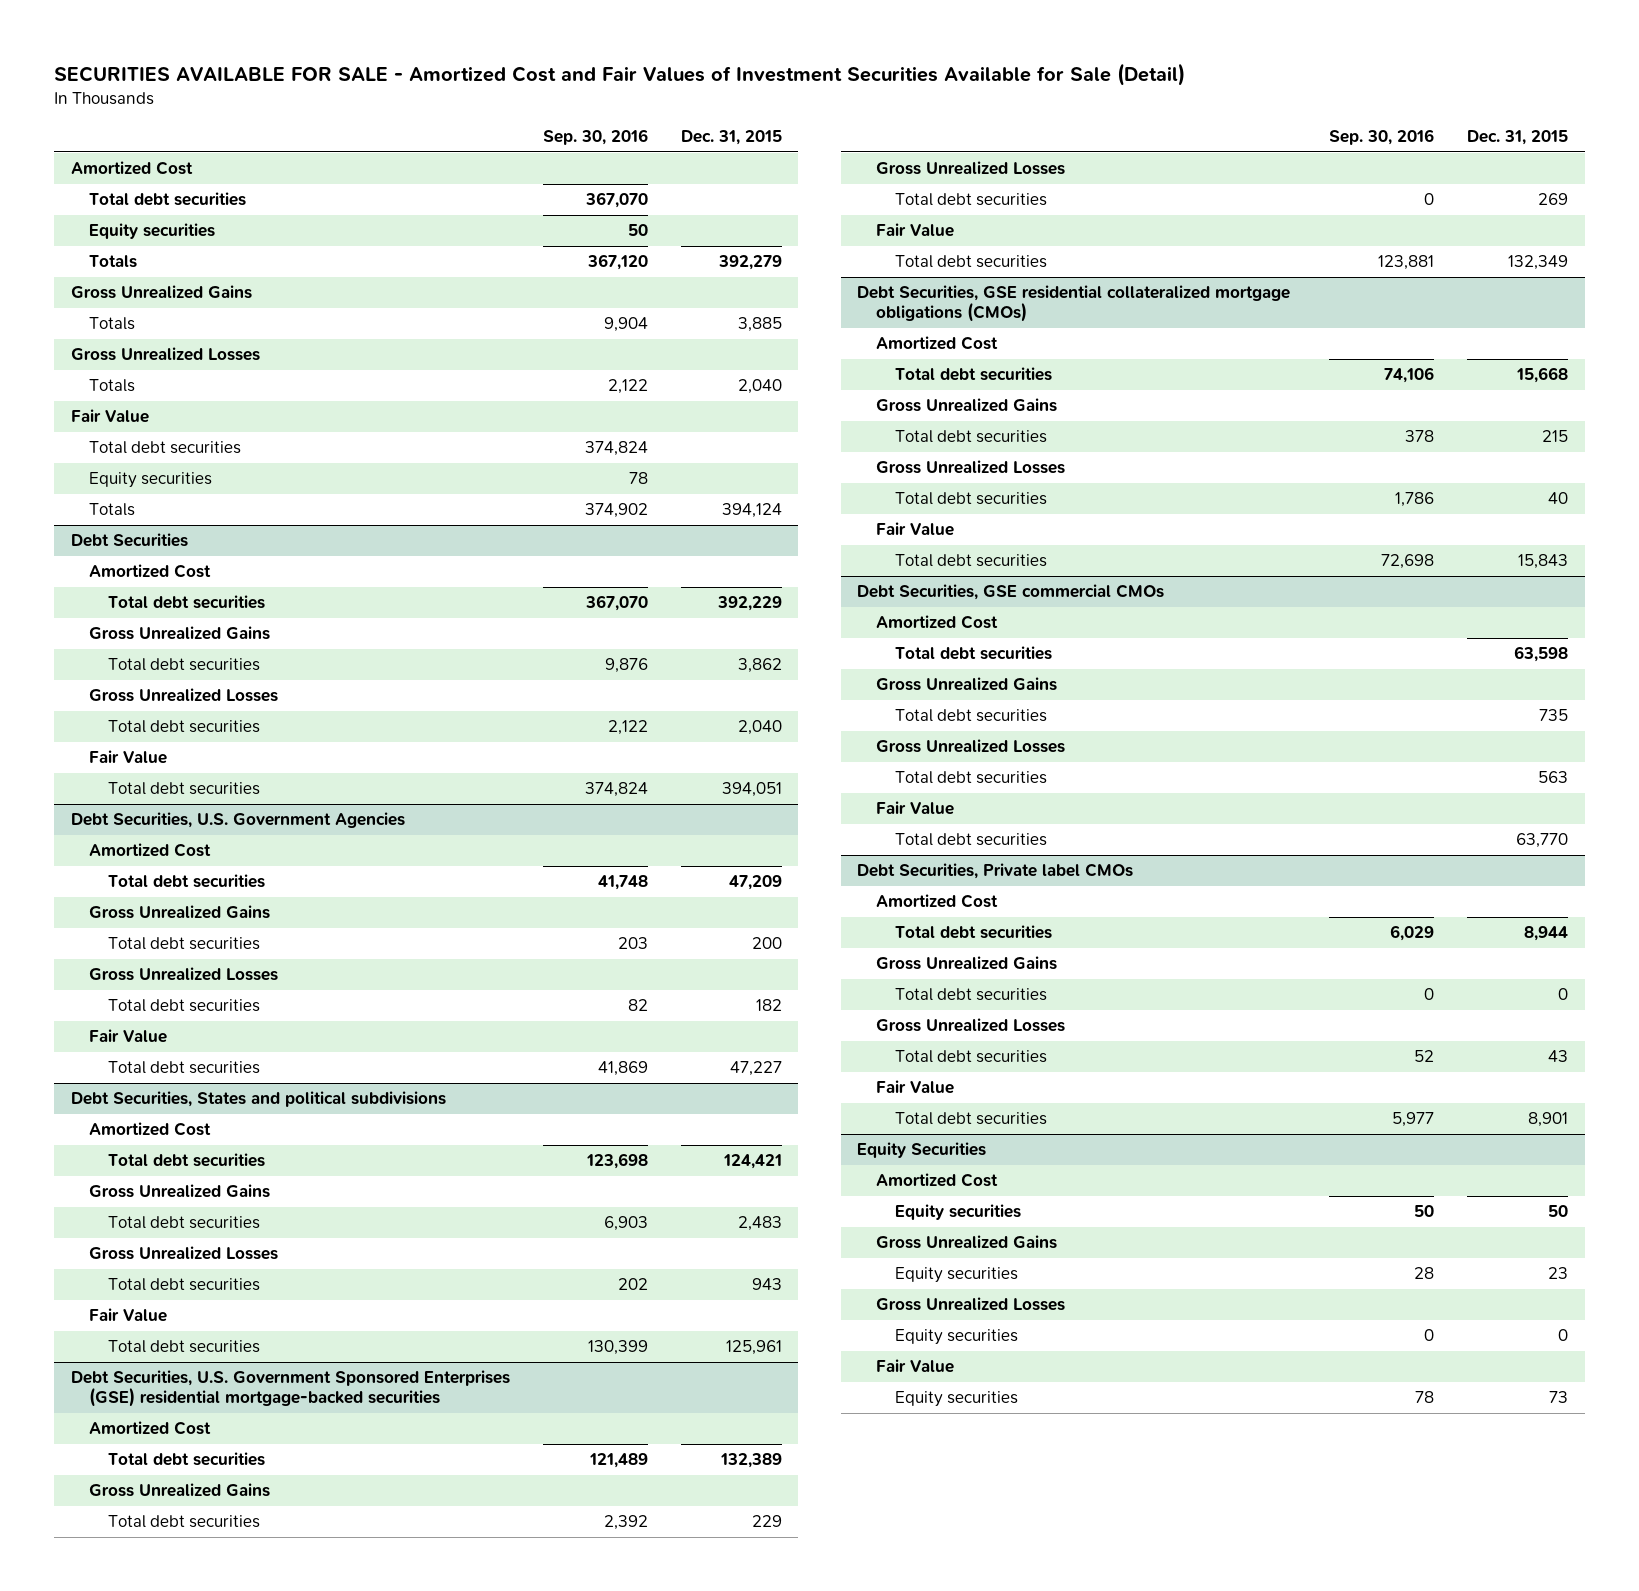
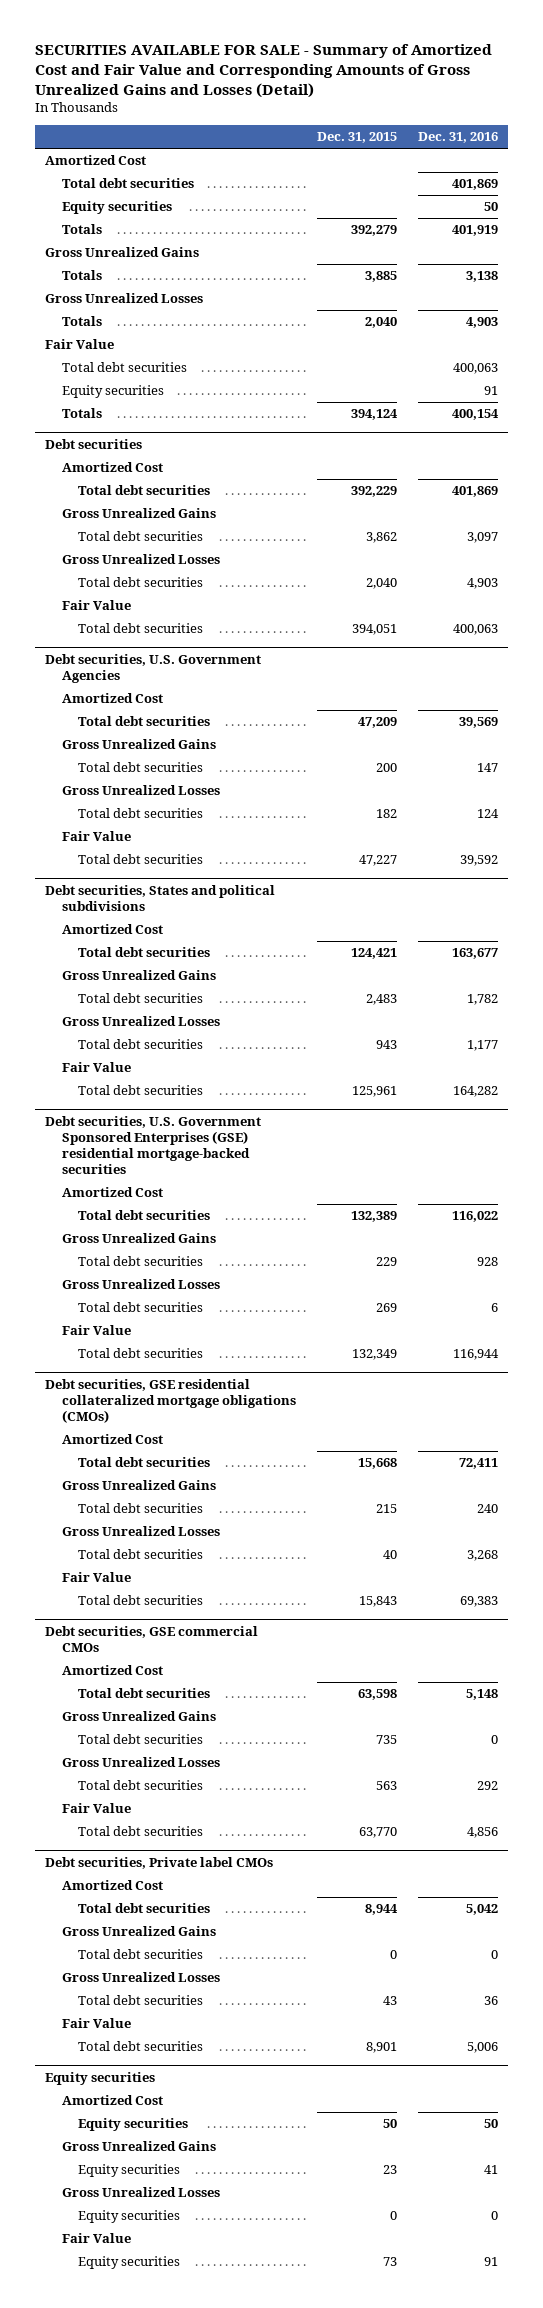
[54,62,1186,86] SECURITIES AVAILABLE FOR SALE - Amortized Cost and Fair Values of Investment Securities Available for Sale (Detail) -> [34,43,492,98] SECURITIES AVAILABLE FOR SALE - Summary of Amortized Cost and Fair Value and Corresponding Amounts of Gross Unrealized Gains and Losses (Detail)
[542,129,648,146] Sep. 30, 2016 -> none
none -> [417,132,498,144] Dec. 31, 2016
[70,533,188,548] Debt Securities -> [45,439,143,450] Debt securities
[70,812,405,829] Debt Securities, U.S. Government Agencies -> [45,654,262,683] Debt securities, U.S. Government Agencies
[70,1091,446,1108] Debt Securities, States and political subdivisions -> [45,885,276,911] Debt securities, States and political subdivisions
[70,1370,510,1408] Debt Securities, U.S. Government Sponsored Enterprises (GSE) residential mortgage-backed securities -> [45,1116,262,1174] Debt securities, U.S. Government Sponsored Enterprises (GSE) residential mortgage-backed securities
[857,285,1291,323] Debt Securities, GSE residential collateralized mortgage obligations (CMOs) -> [45,1379,296,1423] Debt securities, GSE residential collateralized mortgage obligations (CMOs)
[857,584,1165,601] Debt Securities, GSE commercial CMOs -> [45,1626,259,1652] Debt securities, GSE commercial CMOs
[857,863,1134,880] Debt Securities, Private label CMOs -> [45,1857,274,1870] Debt securities, Private label CMOs
[857,1142,987,1159] Equity Securities -> [45,2072,156,2086] Equity securities

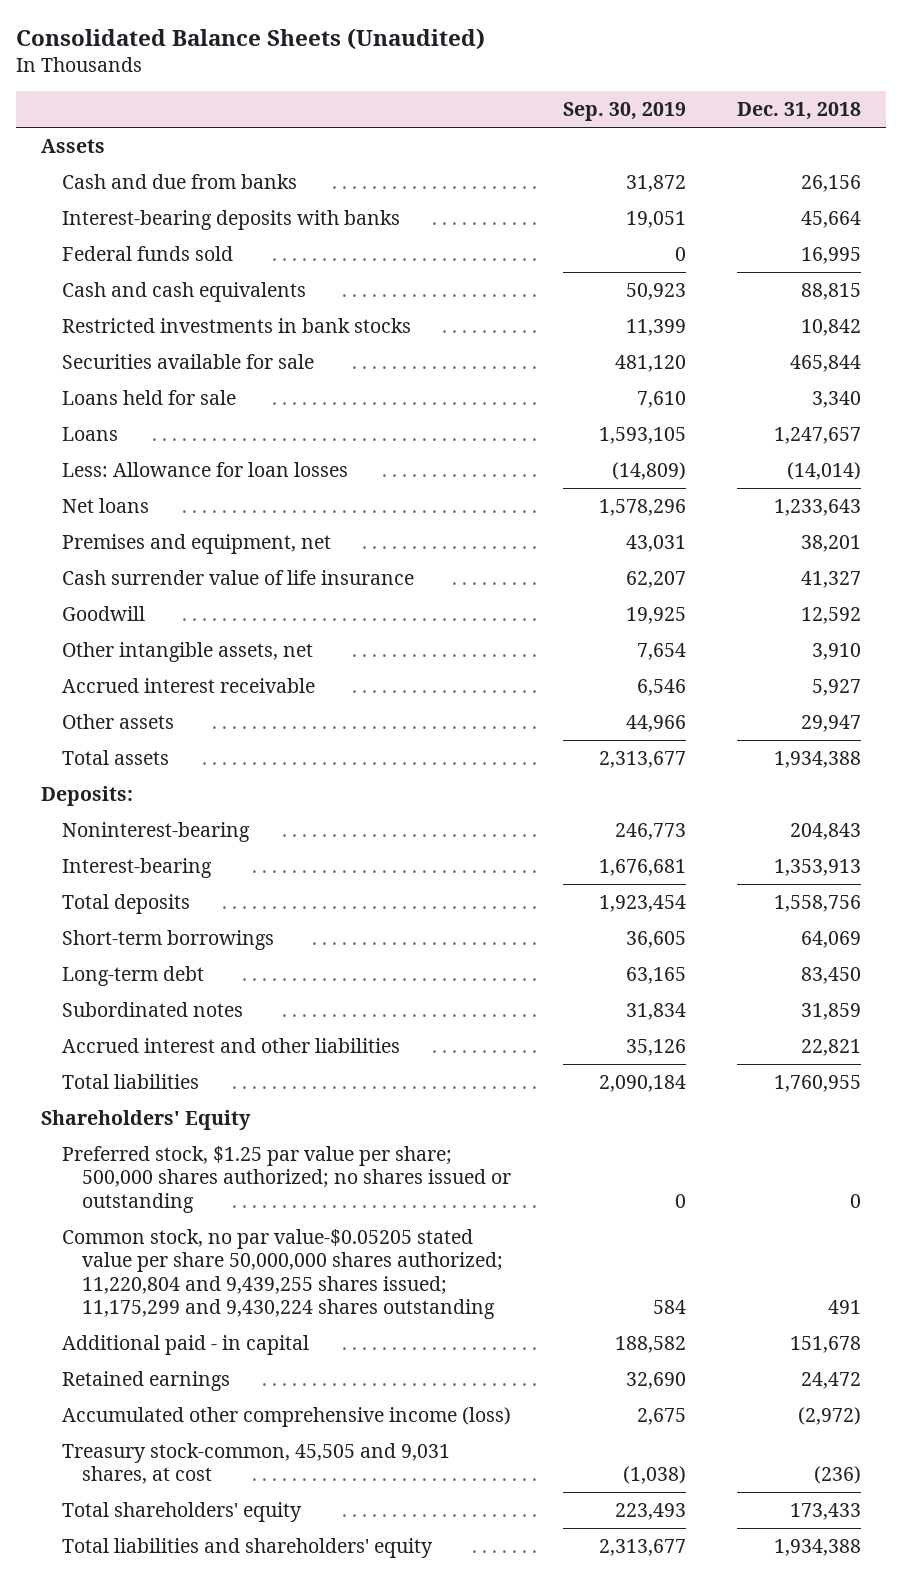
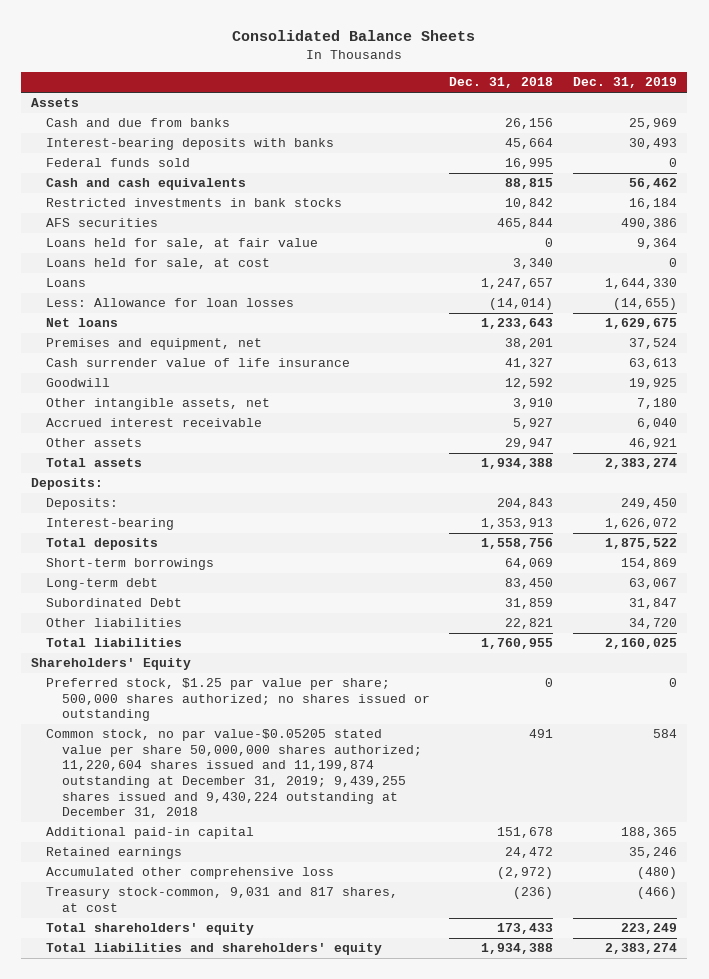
[15,27,485,50] Consolidated Balance Sheets (Unaudited) -> [232,30,476,42] Consolidated Balance Sheets
[562,102,686,122] Sep. 30, 2019 -> none
none -> [573,77,678,89] Dec. 31, 2019
[61,353,314,369] Securities available for sale -> [46,218,159,228] AFS securities
none -> [46,238,319,250] Loans held for sale, at fair value
[61,389,236,405] Loans held for sale -> [46,258,271,270] Loans held for sale, at cost
[61,821,250,842] Noninterest-bearing -> [46,498,119,511] Deposits:
[61,1001,243,1017] Subordinated notes -> [46,598,183,608] Subordinated Debt
[61,1037,400,1053] Accrued interest and other liabilities -> [46,618,183,628] Other liabilities
[61,1228,504,1320] Common stock, no par value-$0.05205 stated value per share 50,000,000 shares authorized; 11,220,804 and 9,439,255 shares issued; 11,175,299 and 9,430,224 shares outstanding -> [46,729,422,819] Common stock, no par value-$0.05205 stated value per share 50,000,000 shares authorized; 11,220,604 shares issued and 11,199,874 outstanding at December 31, 2019; 9,439,255 shares issued and 9,430,224 outstanding at December 31, 2018
[61,1334,309,1355] Additional paid - in capital -> [46,827,255,840] Additional paid-in capital
[61,1406,511,1427] Accumulated other comprehensive income (loss) -> [46,867,335,880] Accumulated other comprehensive loss
[61,1442,450,1485] Treasury stock-common, 45,505 and 9,031 shares, at cost -> [46,887,399,912] Treasury stock-common, 9,031 and 817 shares, at cost

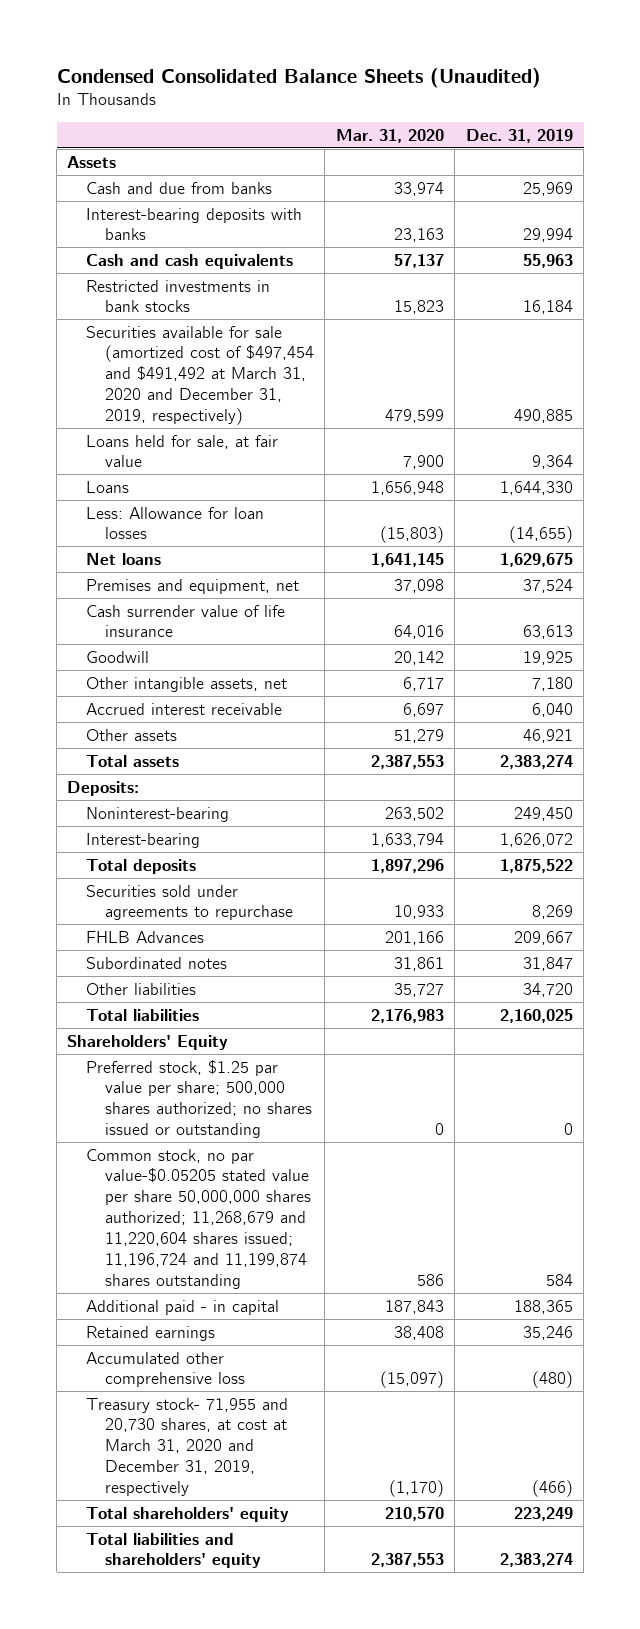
[232,30,476,42] Consolidated Balance Sheets -> [56,67,541,88] Condensed Consolidated Balance Sheets (Unaudited)
[449,77,554,89] Dec. 31, 2018 -> none
none -> [335,128,444,143] Mar. 31, 2020
[46,158,191,168] Federal funds sold -> none
[629,138,678,150] 30,493 -> [522,228,573,243] 29,994
[629,178,678,190] 56,462 -> [522,253,573,268] 55,963
[46,218,159,228] AFS securities -> none
none -> [86,325,315,426] Securities available for sale (amortized cost of $497,454 and $491,492 at March 31, 2020 and December 31, 2019, respectively)
[46,258,271,270] Loans held for sale, at cost -> none
[46,498,119,511] Deposits: -> [86,806,230,822] Noninterest-bearing
[46,558,215,571] Short-term borrowings -> none
[46,578,159,591] Long-term debt -> none
none -> [86,884,294,921] Securities sold under agreements to repurchase
none -> [86,930,205,943] FHLB Advances
[46,598,183,608] Subordinated Debt -> [86,956,228,969] Subordinated notes
[46,729,422,819] Common stock, no par value-$0.05205 stated value per share 50,000,000 shares authorized; 11,220,604 shares issued and 11,199,874 outstanding at December 31, 2019; 9,439,255 shares issued and 9,430,224 outstanding at December 31, 2018 -> [86,1148,312,1289] Common stock, no par value-$0.05205 stated value per share 50,000,000 shares authorized; 11,268,679 and 11,220,604 shares issued; 11,196,724 and 11,199,874 shares outstanding
[46,827,255,840] Additional paid-in capital -> [86,1299,280,1315] Additional paid - in capital
[46,887,399,912] Treasury stock-common, 9,031 and 817 shares, at cost -> [86,1397,289,1497] Treasury stock- 71,955 and 20,730 shares, at cost at March 31, 2020 and December 31, 2019, respectively

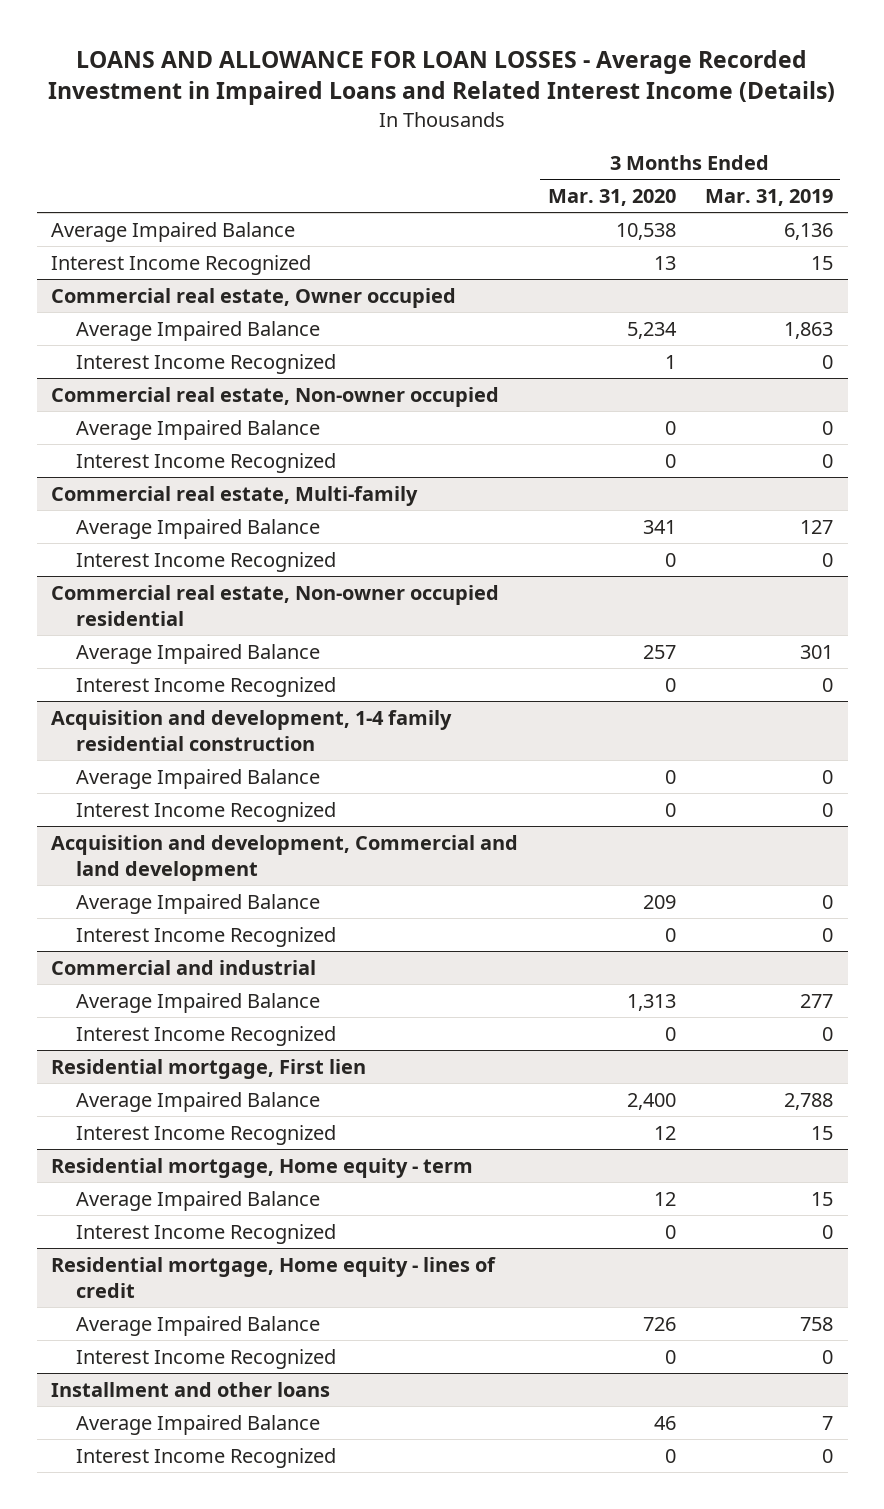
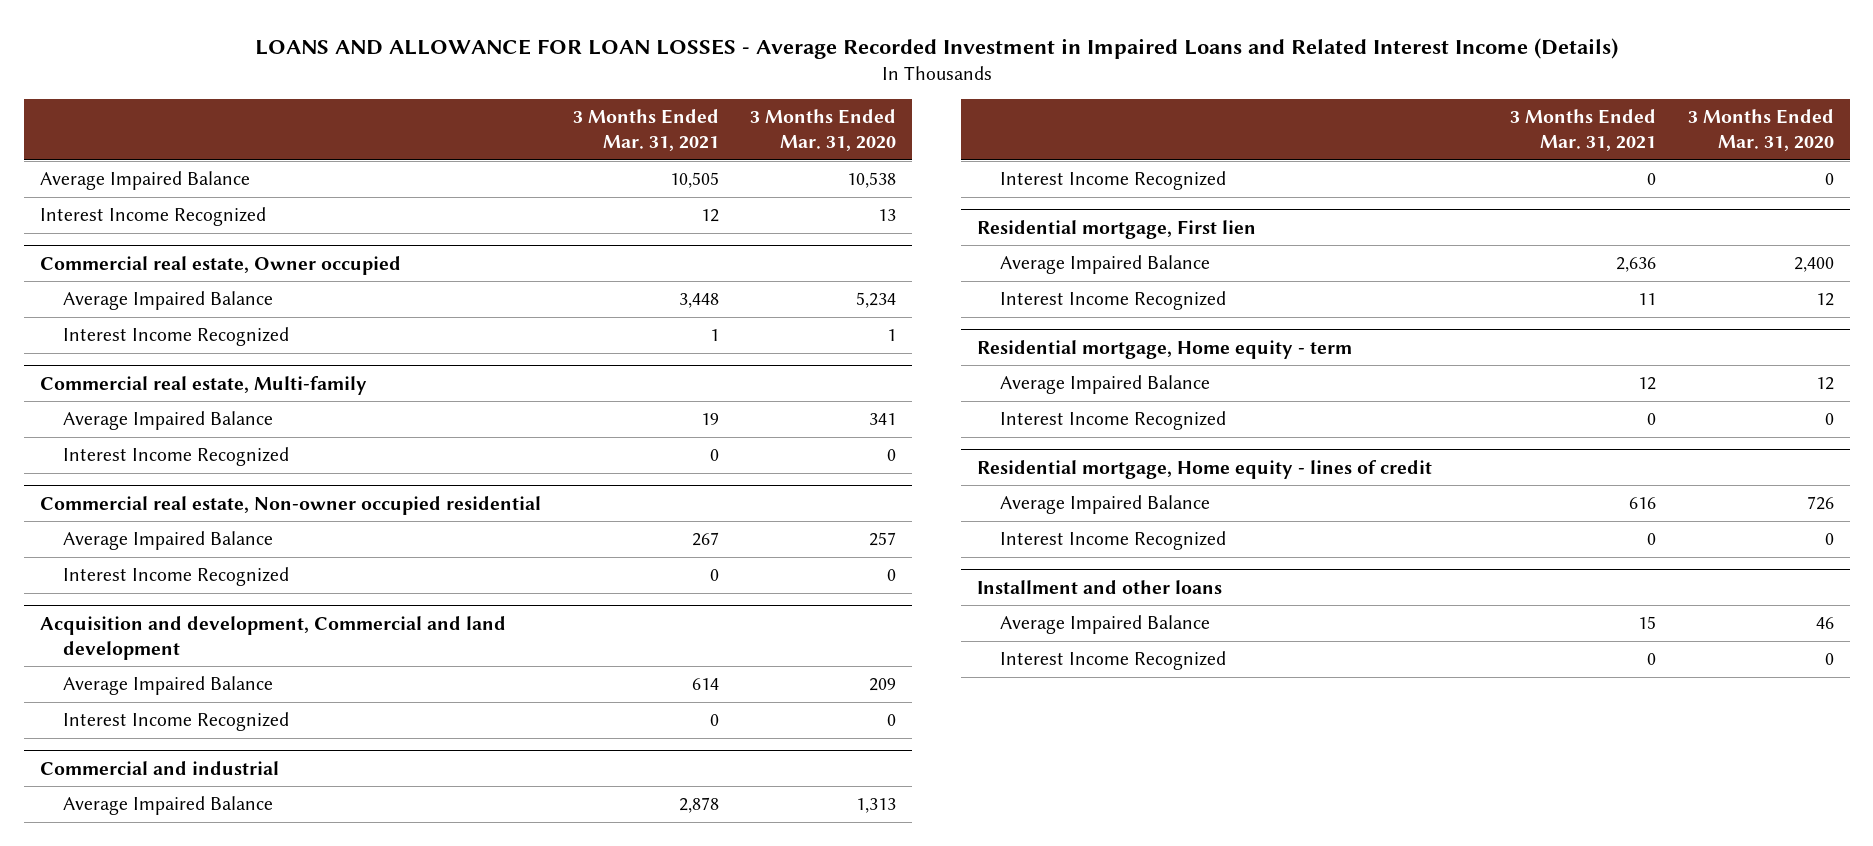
[704,189,833,207] Mar. 31, 2019 -> none
none -> [572,109,719,152] 3 Months Ended Mar. 31, 2021
[51,386,500,407] Commercial real estate, Non-owner occupied -> none
[75,419,320,440] Average Impaired Balance -> none
[75,452,336,473] Interest Income Recognized -> none
[51,709,453,751] Acquisition and development, 1-4 family residential construction -> none
[75,768,320,789] Average Impaired Balance -> none
[75,801,336,822] Interest Income Recognized -> none

